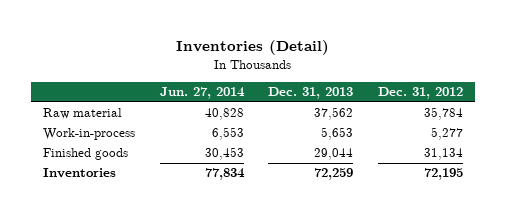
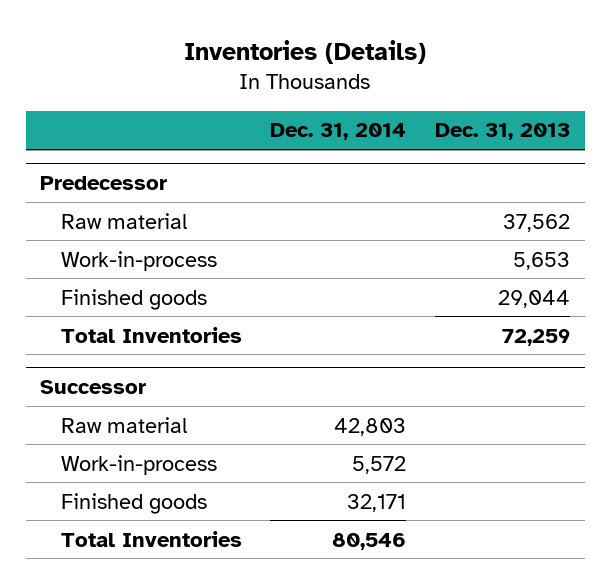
[176,40,330,56] Inventories (Detail) -> [184,39,427,64] Inventories (Details)
[159,87,245,100] Jun. 27, 2014 -> none
[377,87,463,100] Dec. 31, 2012 -> none
none -> [270,123,407,141] Dec. 31, 2014
none -> [40,175,168,190] Predecessor
[43,168,117,179] Inventories -> [60,326,242,343] Total Inventories
none -> [40,379,147,394] Successor
none -> [60,416,187,433] Raw material
none -> [60,454,217,475] Work-in-process
none -> [60,492,207,514] Finished goods
none -> [60,530,242,547] Total Inventories

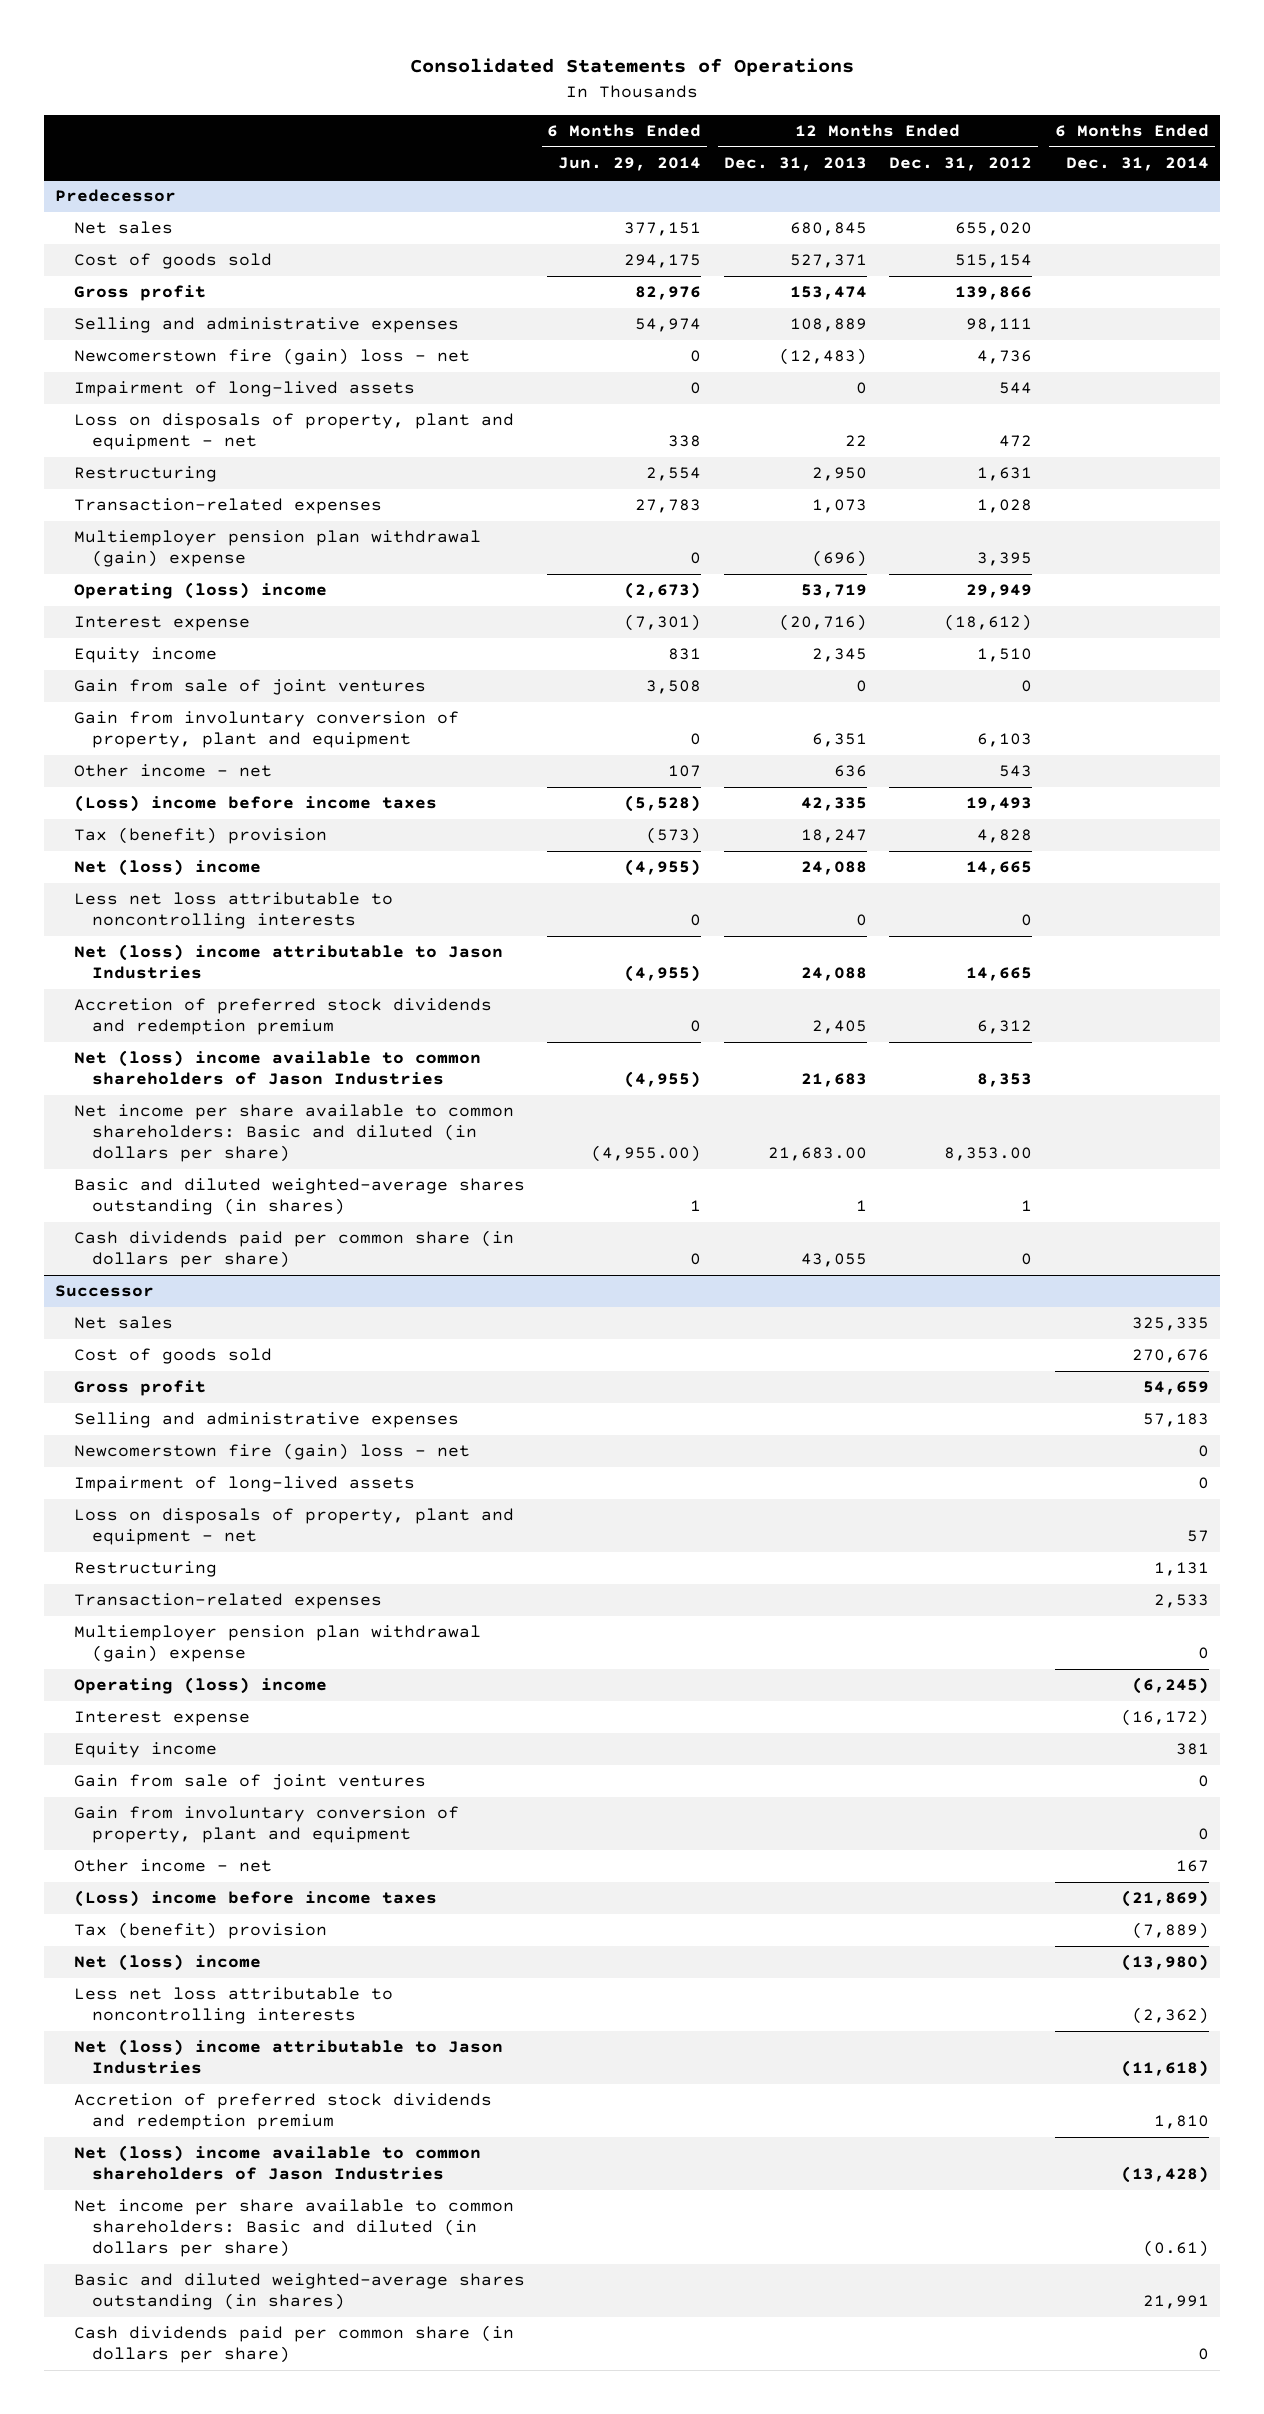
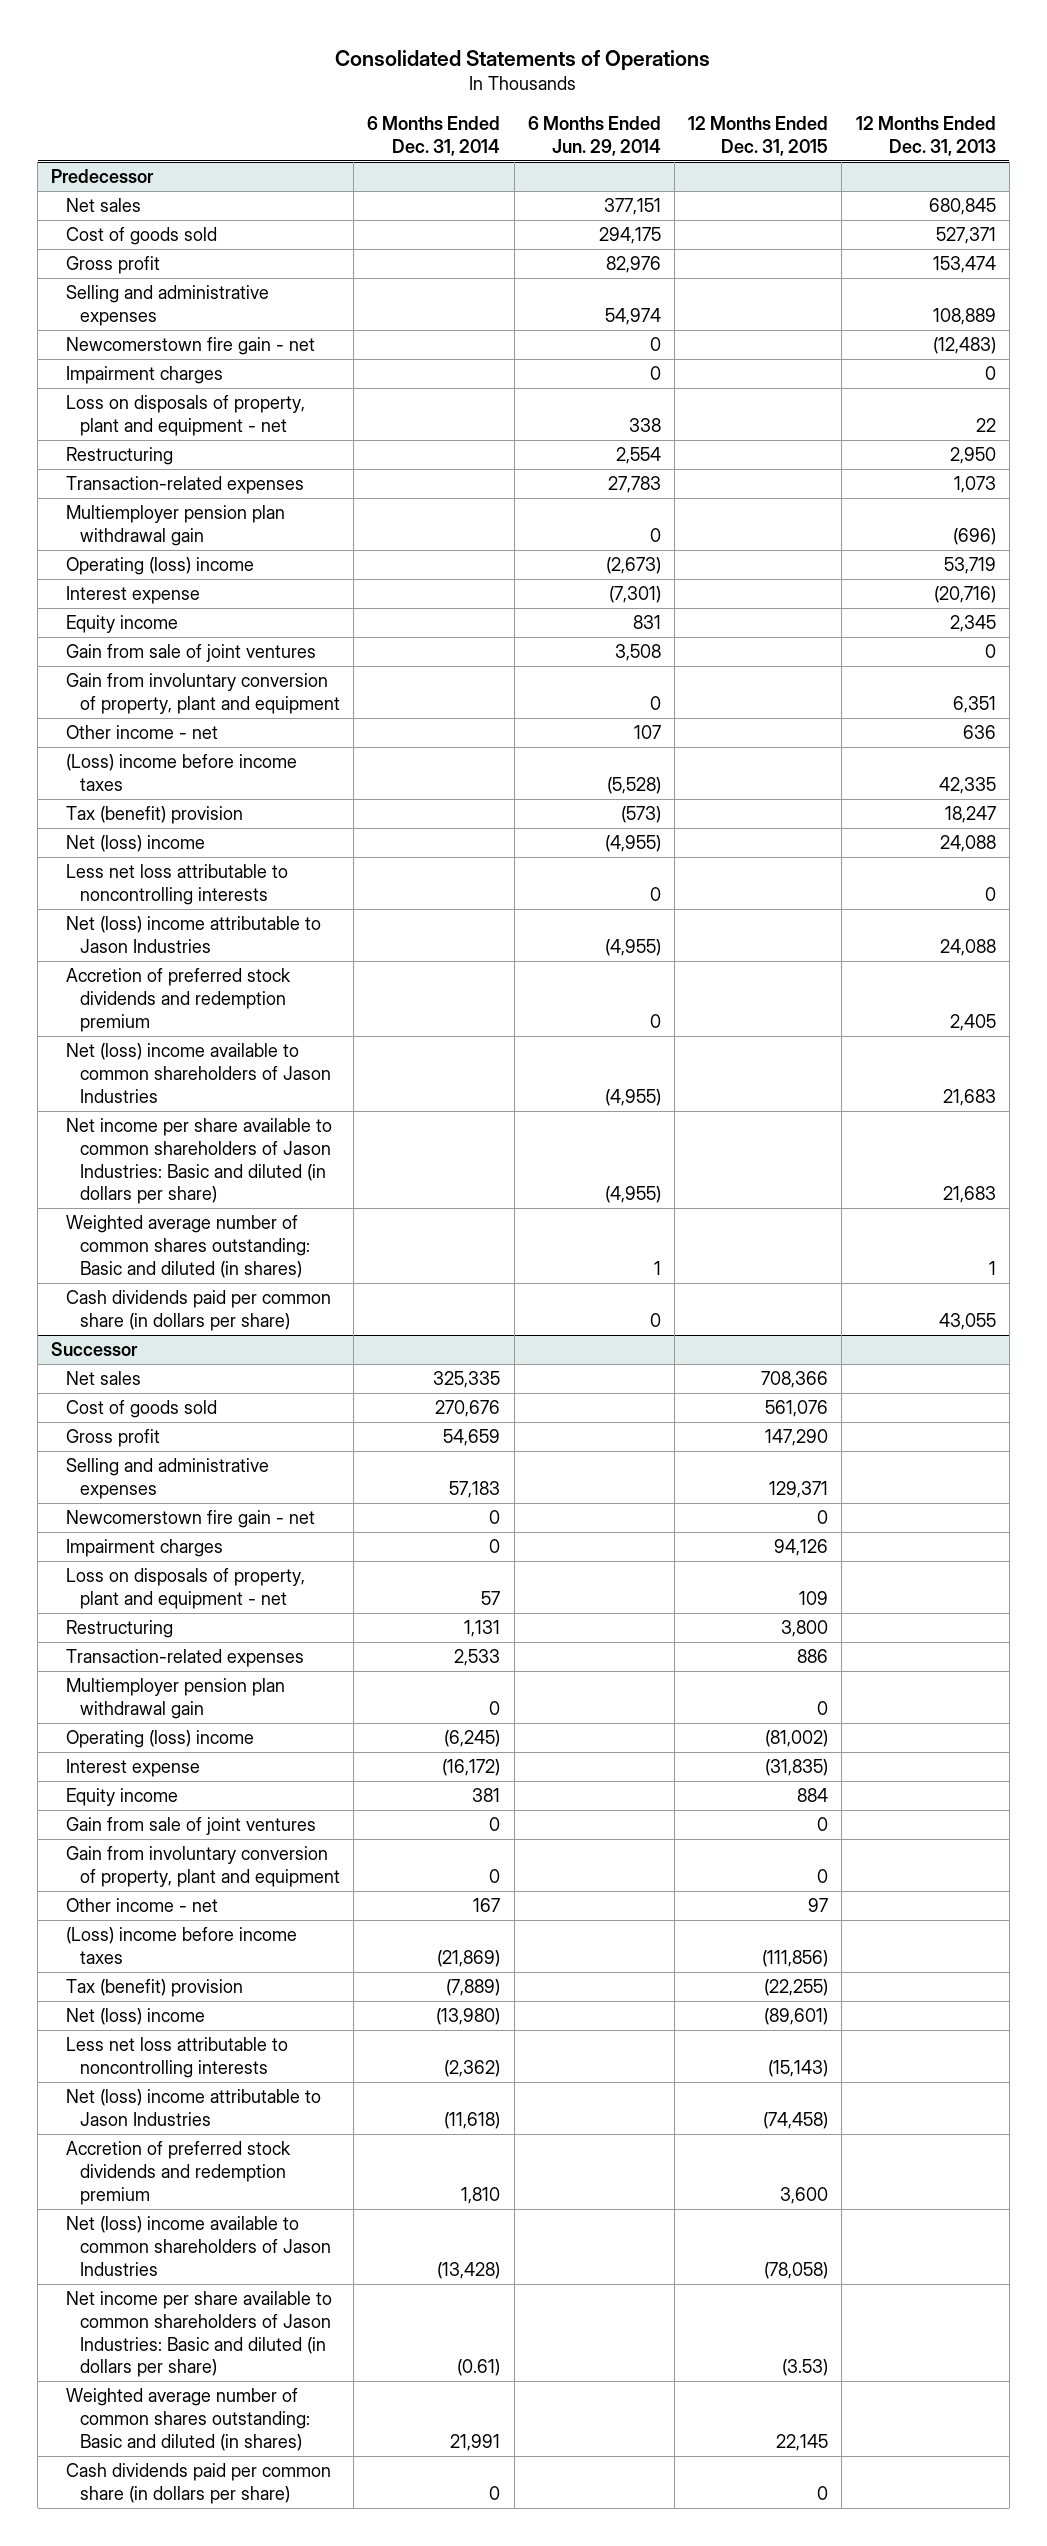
[889,157,1033,172] Dec. 31, 2012 -> none
none -> [688,115,829,156] 12 Months Ended Dec. 31, 2015
[73,348,470,366] Newcomerstown fire (gain) loss - net -> [65,337,315,356] Newcomerstown fire gain - net
[73,381,415,398] Impairment of long-lived assets -> [65,366,223,385] Impairment charges
[73,530,481,568] Multiemployer pension plan withdrawal (gain) expense -> [65,505,285,546] Multiemployer pension plan withdrawal gain
[73,1104,514,1163] Net income per share available to common shareholders: Basic and diluted (in dollars per share) -> [65,1118,332,1205] Net income per share available to common shareholders of Jason Industries: Basic and diluted (in dollars per share)
[591,1145,702,1163] (4,955.00) -> [604,1186,661,1204] (4,955)
[767,1147,867,1162] 21,683.00 -> [942,1186,996,1204] 21,683
[73,1178,525,1216] Basic and diluted weighted-average shares outstanding (in shares) -> [65,1215,311,1278] Weighted average number of common shares outstanding: Basic and diluted (in shares)
[73,1443,470,1461] Newcomerstown fire (gain) loss - net -> [65,1510,315,1529] Newcomerstown fire gain - net
[73,1476,415,1493] Impairment of long-lived assets -> [65,1539,223,1558] Impairment charges
[73,1625,481,1663] Multiemployer pension plan withdrawal (gain) expense -> [65,1678,285,1719] Multiemployer pension plan withdrawal gain
[73,2199,514,2258] Net income per share available to common shareholders: Basic and diluted (in dollars per share) -> [65,2291,332,2378] Net income per share available to common shareholders of Jason Industries: Basic and diluted (in dollars per share)
[73,2273,525,2311] Basic and diluted weighted-average shares outstanding (in shares) -> [65,2388,311,2451] Weighted average number of common shares outstanding: Basic and diluted (in shares)

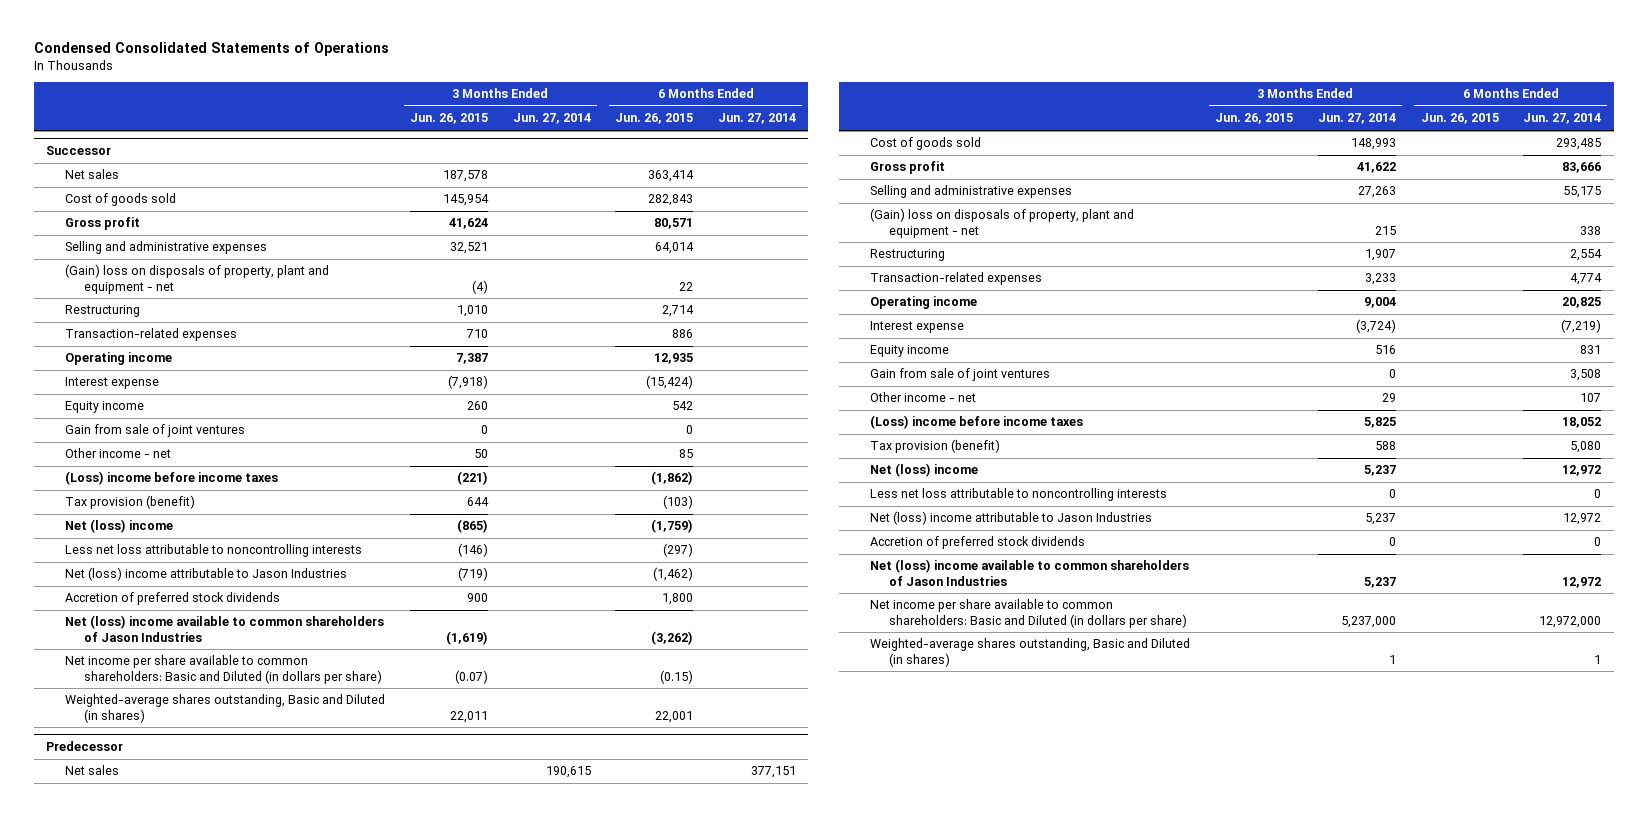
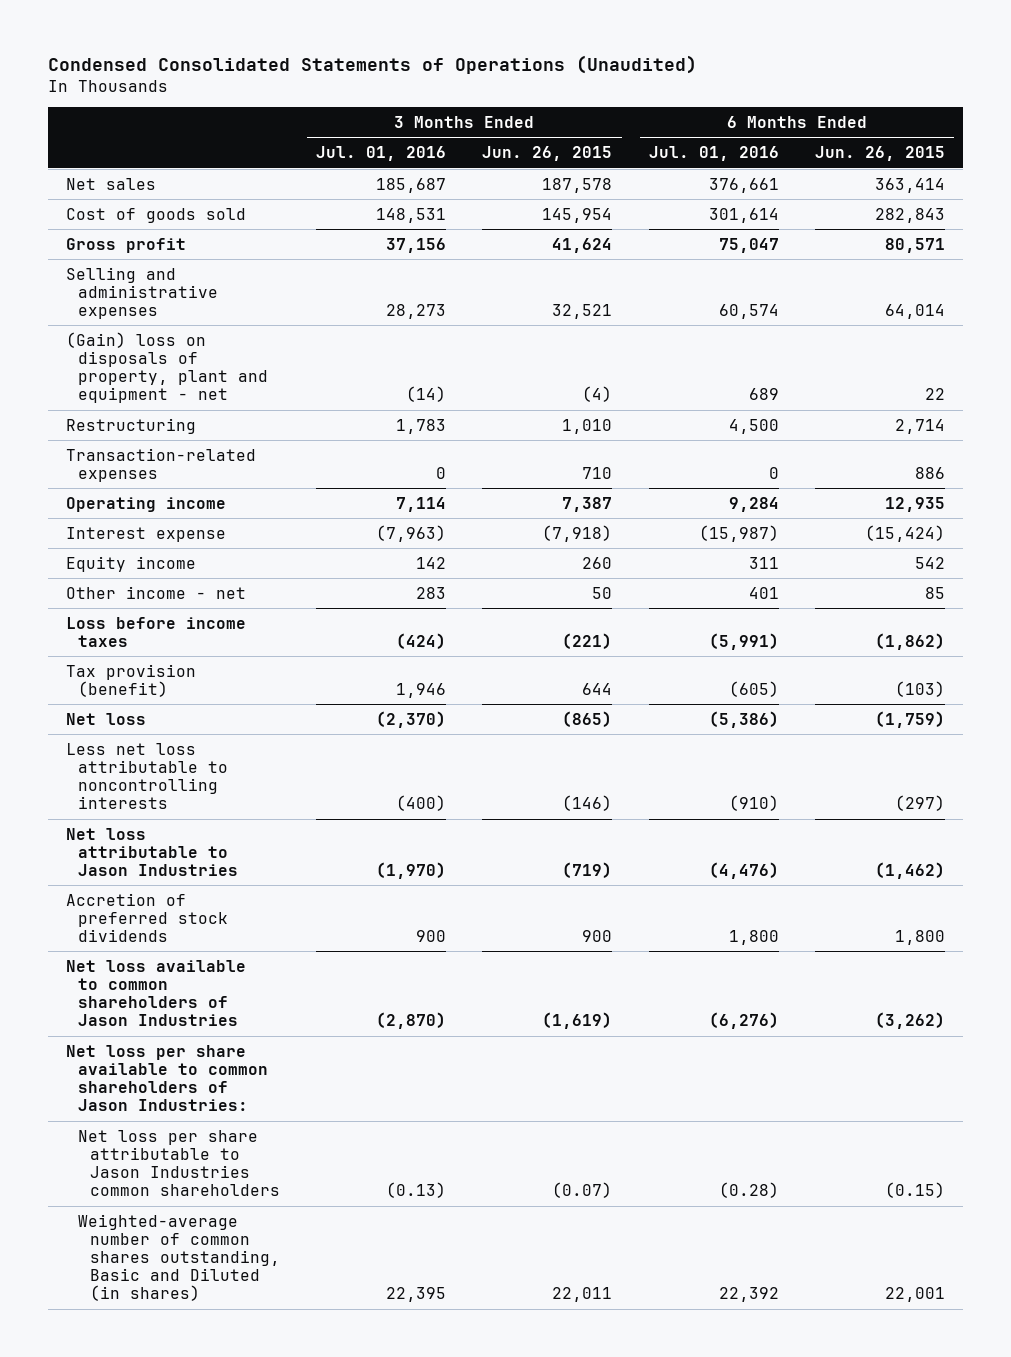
[33,42,389,57] Condensed Consolidated Statements of Operations -> [47,55,697,75] Condensed Consolidated Statements of Operations (Unaudited)
[512,113,591,125] Jun. 27, 2014 -> none
[718,113,797,125] Jun. 27, 2014 -> none
none -> [316,146,447,162] Jul. 01, 2016
none -> [648,146,779,162] Jul. 01, 2016
[46,146,112,156] Successor -> none
[65,424,246,438] Gain from sale of joint ventures -> none
[65,471,279,486] (Loss) income before income taxes -> [65,616,246,647] Loss before income taxes
[65,519,174,534] Net (loss) income -> [65,712,146,725] Net loss
[65,567,348,582] Net (loss) income attributable to Jason Industries -> [65,827,238,876] Net loss attributable to Jason Industries
[46,741,124,752] Predecessor -> none
[65,765,120,776] Net sales -> none
[870,137,982,151] Cost of goods sold -> none
[870,161,946,175] Gross profit -> none
[870,185,1073,199] Selling and administrative expenses -> none
[870,208,1135,238] (Gain) loss on disposals of property, plant and equipment - net -> none
[870,249,946,262] Restructuring -> none
[870,272,1043,286] Transaction-related expenses -> none
[870,296,978,310] Operating income -> none
[870,321,965,334] Interest expense -> none
[870,345,950,358] Equity income -> none
[870,368,1051,382] Gain from sale of joint ventures -> none
[870,392,977,403] Other income - net -> none
[870,415,1084,430] (Loss) income before income taxes -> none
[870,439,1001,454] Tax provision (benefit) -> none
[870,463,979,478] Net (loss) income -> none
[870,488,1168,502] Less net loss attributable to noncontrolling interests -> none
[870,511,1153,526] Net (loss) income attributable to Jason Industries -> none
[870,536,1086,550] Accretion of preferred stock dividends -> none
[870,559,1190,586] Net (loss) income available to common shareholders of Jason Industries -> none
[870,599,1188,628] Net income per share available to common shareholders: Basic and Diluted (in dollars per share) -> none
[870,638,1191,667] Weighted-average shares outstanding, Basic and Diluted (in shares) -> none
[65,615,385,642] Net (loss) income available to common shareholders of Jason Industries -> [65,959,246,1027] Net loss available to common shareholders of Jason Industries
none -> [65,1044,268,1112] Net loss per share available to common shareholders of Jason Industries:
[65,655,382,684] Net income per share available to common shareholders: Basic and Diluted (in dollars per share) -> [77,1129,280,1197] Net loss per share attributable to Jason Industries common shareholders
[65,694,386,723] Weighted-average shares outstanding, Basic and Diluted (in shares) -> [77,1213,280,1302] Weighted-average number of common shares outstanding, Basic and Diluted (in shares)

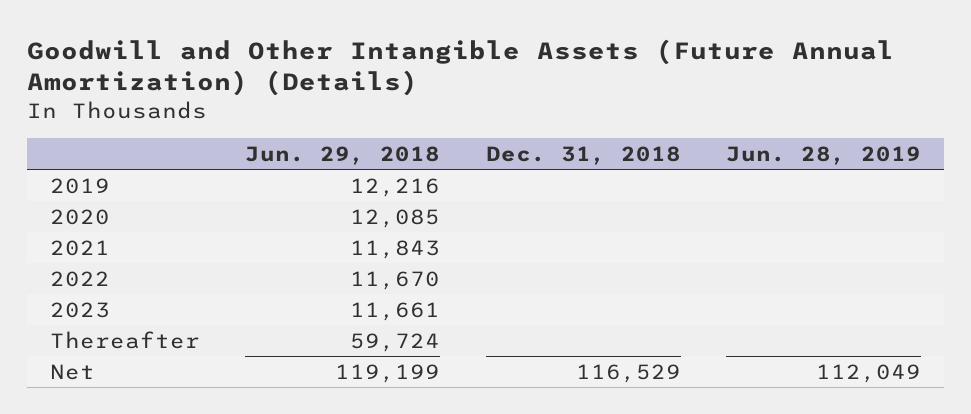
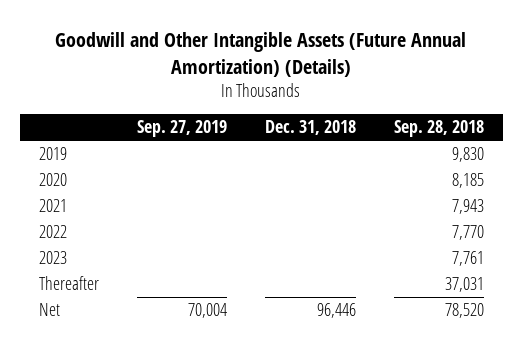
[245,145,441,165] Jun. 29, 2018 -> none
[726,145,922,165] Jun. 28, 2019 -> none
none -> [136,120,227,138] Sep. 27, 2019
none -> [393,120,484,138] Sep. 28, 2018
[575,363,681,383] 116,529 -> [316,302,356,318] 96,446

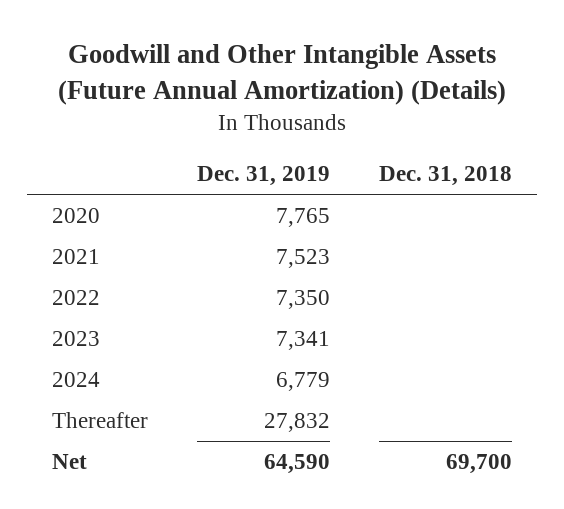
[136,120,227,138] Sep. 27, 2019 -> none
[393,120,484,138] Sep. 28, 2018 -> none
none -> [197,165,331,186] Dec. 31, 2019
[39,146,68,160] 2019 -> none
none -> [51,372,100,388] 2024
[316,302,356,318] 96,446 -> [446,454,513,475] 69,700

